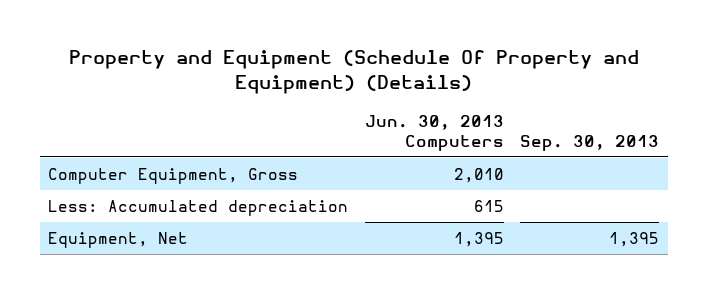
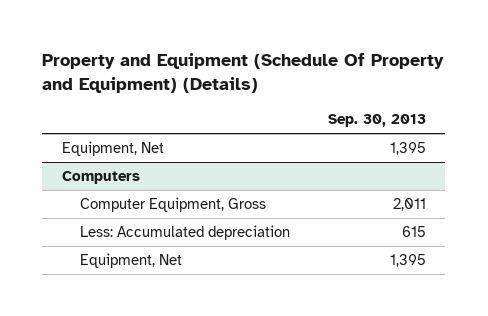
[364,114,504,151] Jun. 30, 2013 Computers -> none
[48,168,299,185] Computer Equipment, Gross -> none
[48,200,349,217] Less: Accumulated depreciation -> none
none -> [61,171,140,185] Computers
none -> [79,197,266,213] Computer Equipment, Gross
none -> [79,225,290,241] Less: Accumulated depreciation
none -> [79,253,182,269] Equipment, Net

